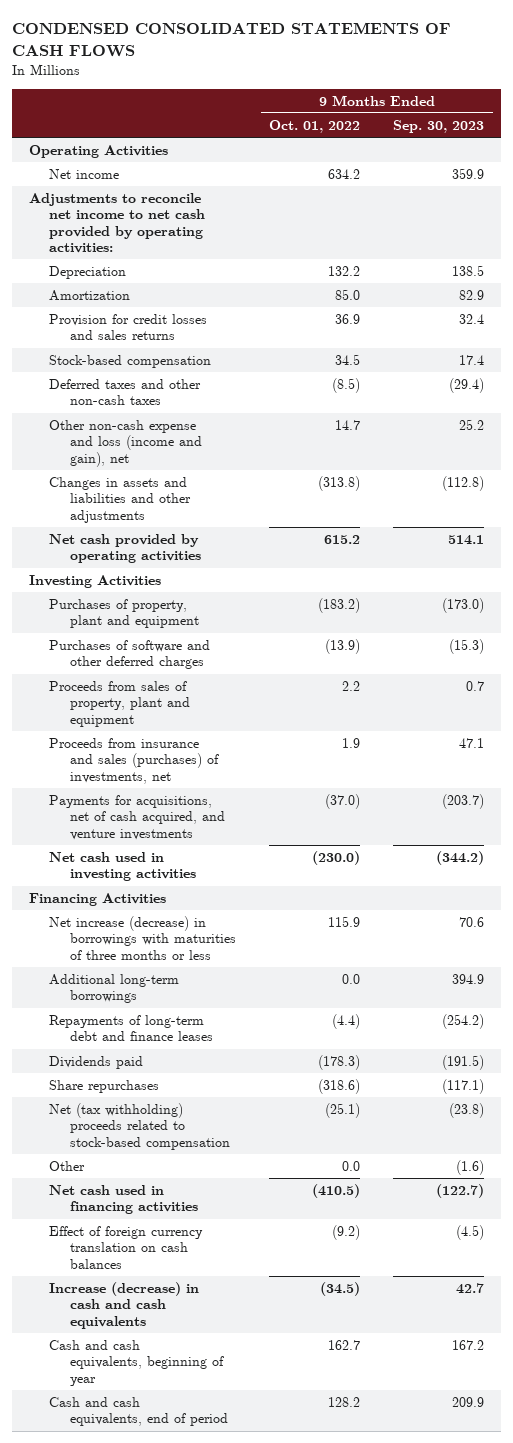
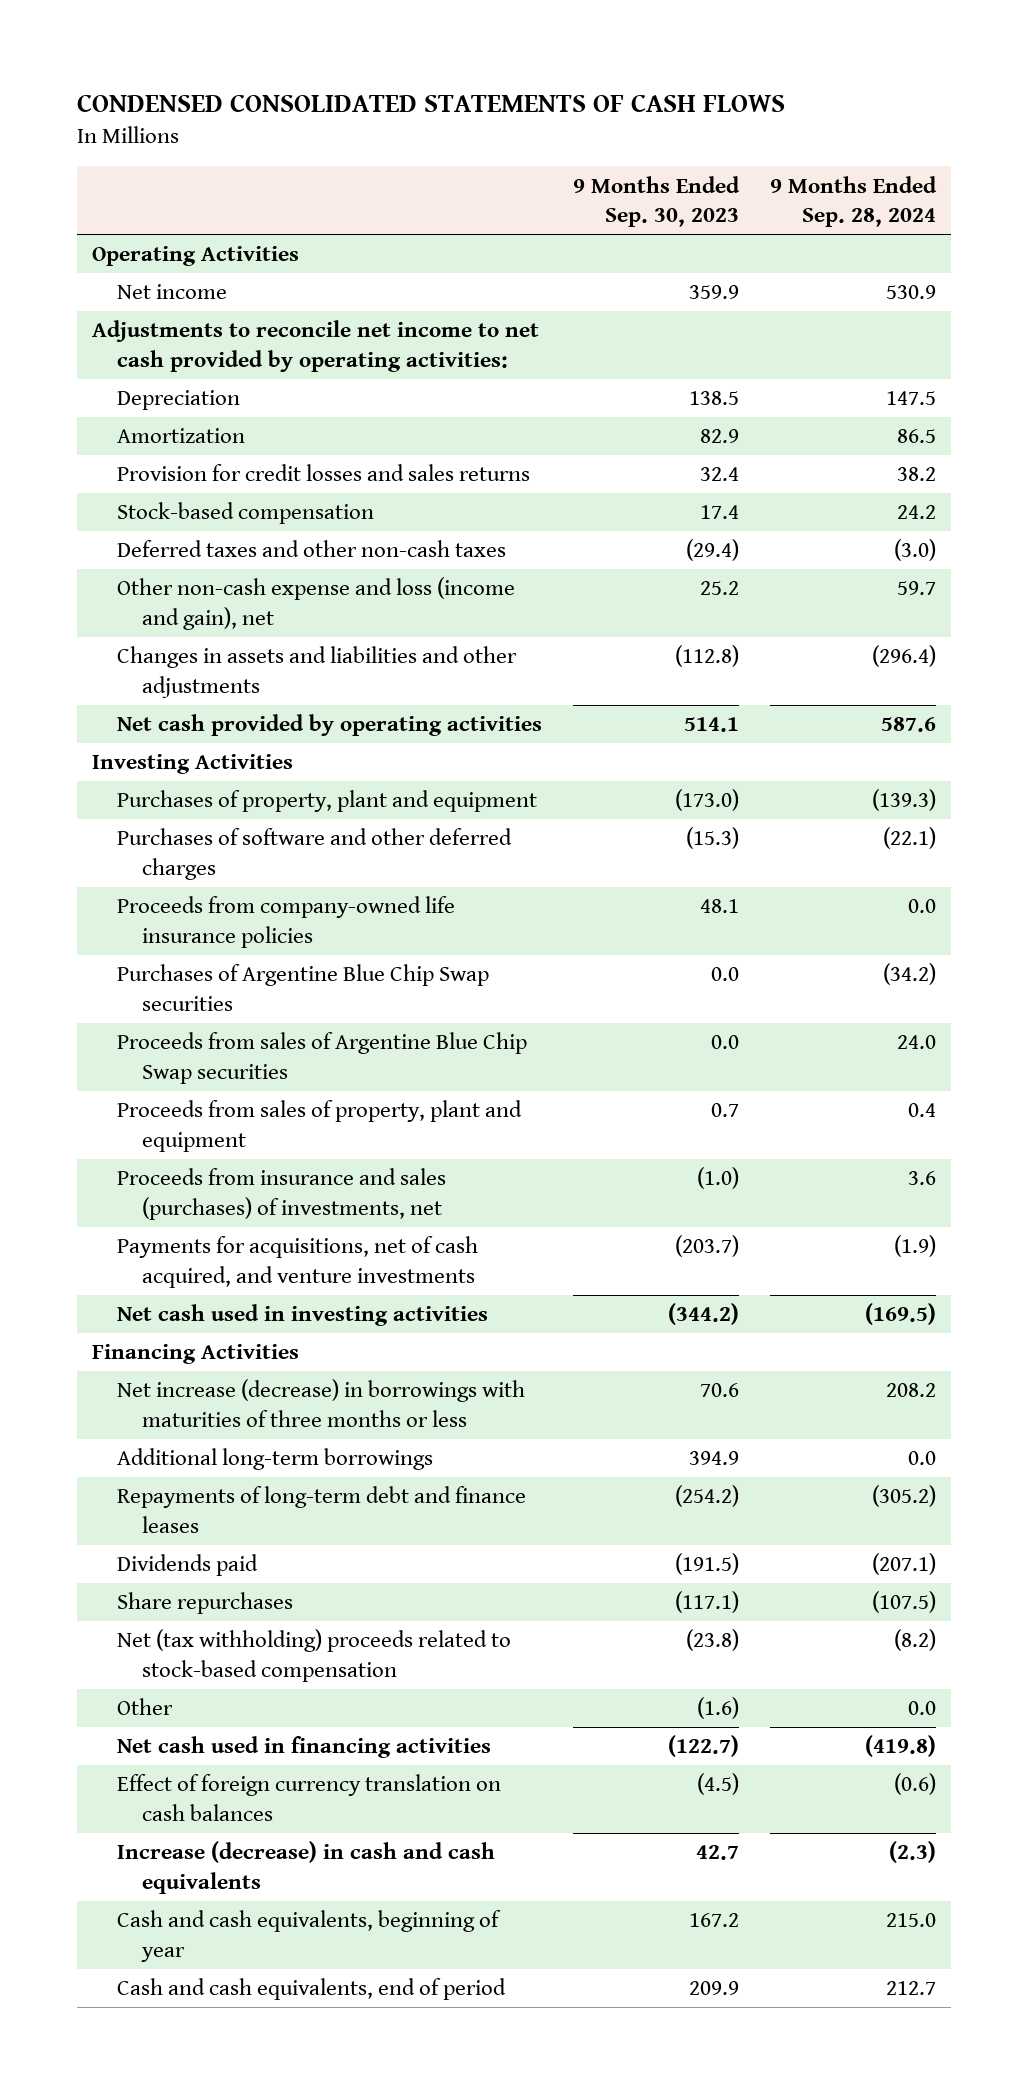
[269,119,361,133] Oct. 01, 2022 -> none
none -> [769,175,937,228] 9 Months Ended Sep. 28, 2024
none -> [116,896,455,948] Proceeds from company-owned life insurance policies
none -> [116,964,489,1011] Purchases of Argentine Blue Chip Swap securities
none -> [116,1032,527,1084] Proceeds from sales of Argentine Blue Chip Swap securities
[459,738,485,749] 47.1 -> [696,1167,739,1190] (1.0)

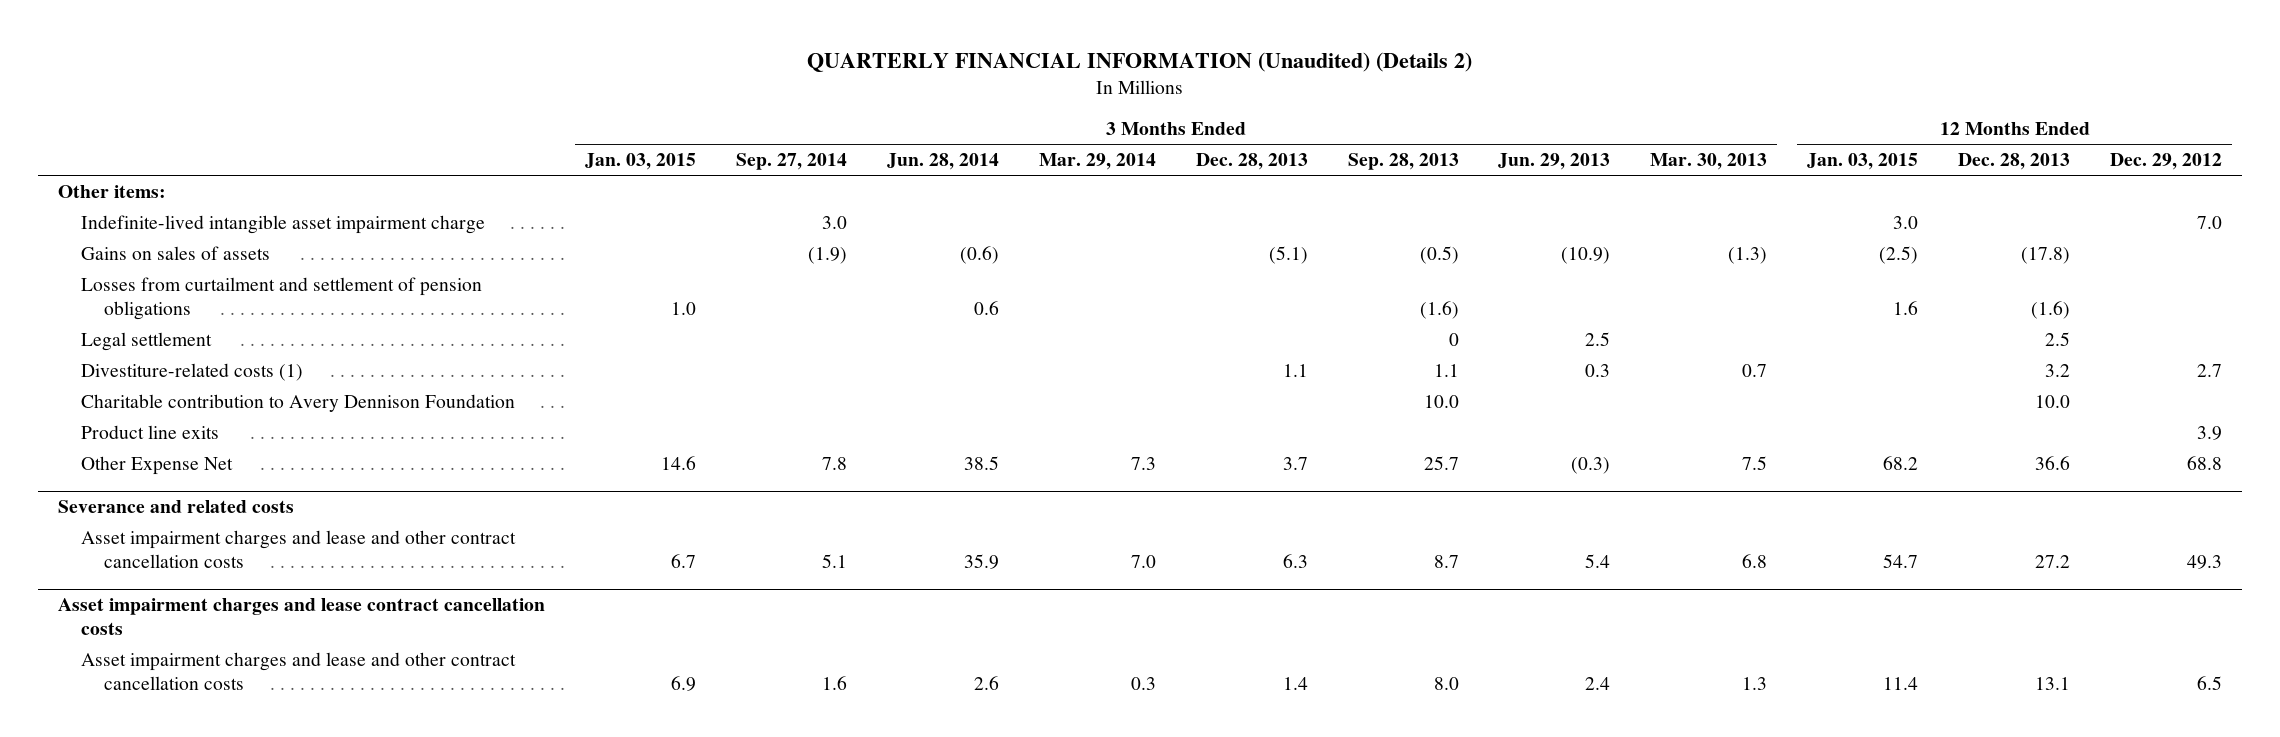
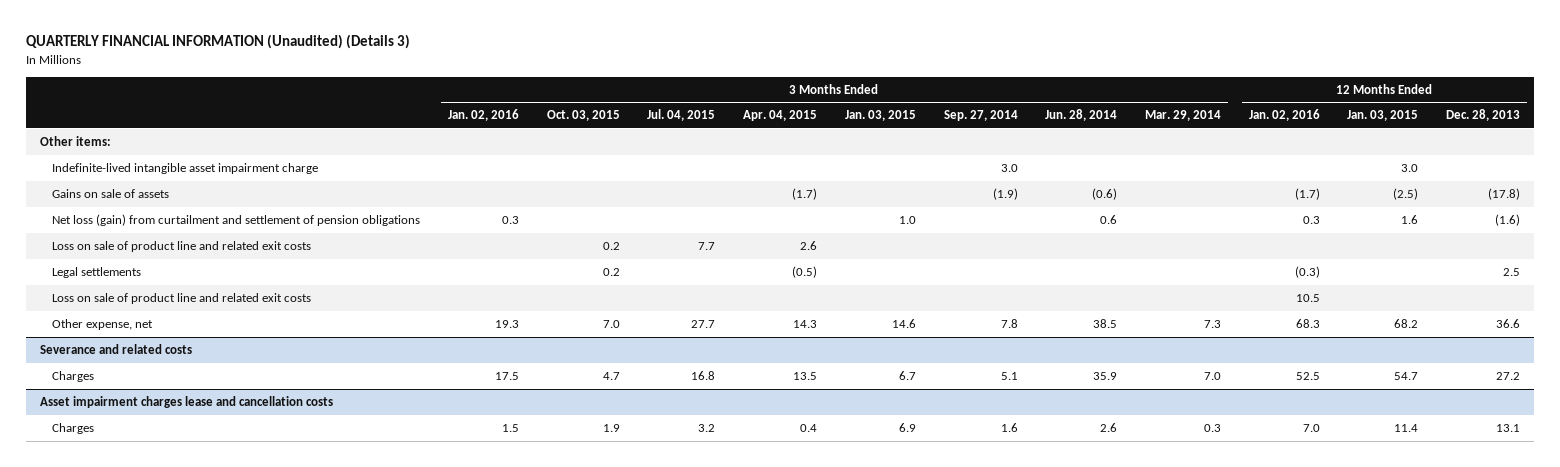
[807,52,1473,73] QUARTERLY FINANCIAL INFORMATION (Unaudited) (Details 2) -> [25,34,410,50] QUARTERLY FINANCIAL INFORMATION (Unaudited) (Details 3)
[1195,153,1308,171] Dec. 28, 2013 -> none
[1347,153,1459,171] Sep. 28, 2013 -> none
[1498,153,1611,171] Jun. 29, 2013 -> none
[1650,153,1768,171] Mar. 30, 2013 -> none
[2109,153,2222,171] Dec. 29, 2012 -> none
none -> [447,109,519,122] Jan. 02, 2016
none -> [546,110,620,122] Oct. 03, 2015
none -> [647,109,716,122] Jul. 04, 2015
none -> [743,110,818,122] Apr. 04, 2015
none -> [1248,109,1320,122] Jan. 02, 2016
[81,362,304,381] Divestiture-related costs (1) -> none
[81,393,516,412] Charitable contribution to Avery Dennison Foundation -> none
[81,245,271,260] Gains on sales of assets -> [52,189,170,199] Gains on sale of assets
[81,276,483,321] Losses from curtailment and settlement of pension obligations -> [52,214,421,227] Net loss (gain) from curtailment and settlement of pension obligations
none -> [52,241,312,253] Loss on sale of product line and related exit costs
[81,331,213,351] Legal settlement -> [52,267,142,279] Legal settlements
[81,424,220,439] Product line exits -> [52,293,312,305] Loss on sale of product line and related exit costs
[81,455,234,475] Other Expense Net -> [52,319,154,331] Other expense, net
[81,529,517,569] Asset impairment charges and lease and other contract cancellation costs -> [52,371,95,383] Charges
[58,597,546,636] Asset impairment charges and lease contract cancellation costs -> [39,396,333,409] Asset impairment charges lease and cancellation costs
[81,651,517,691] Asset impairment charges and lease and other contract cancellation costs -> [52,423,95,435] Charges

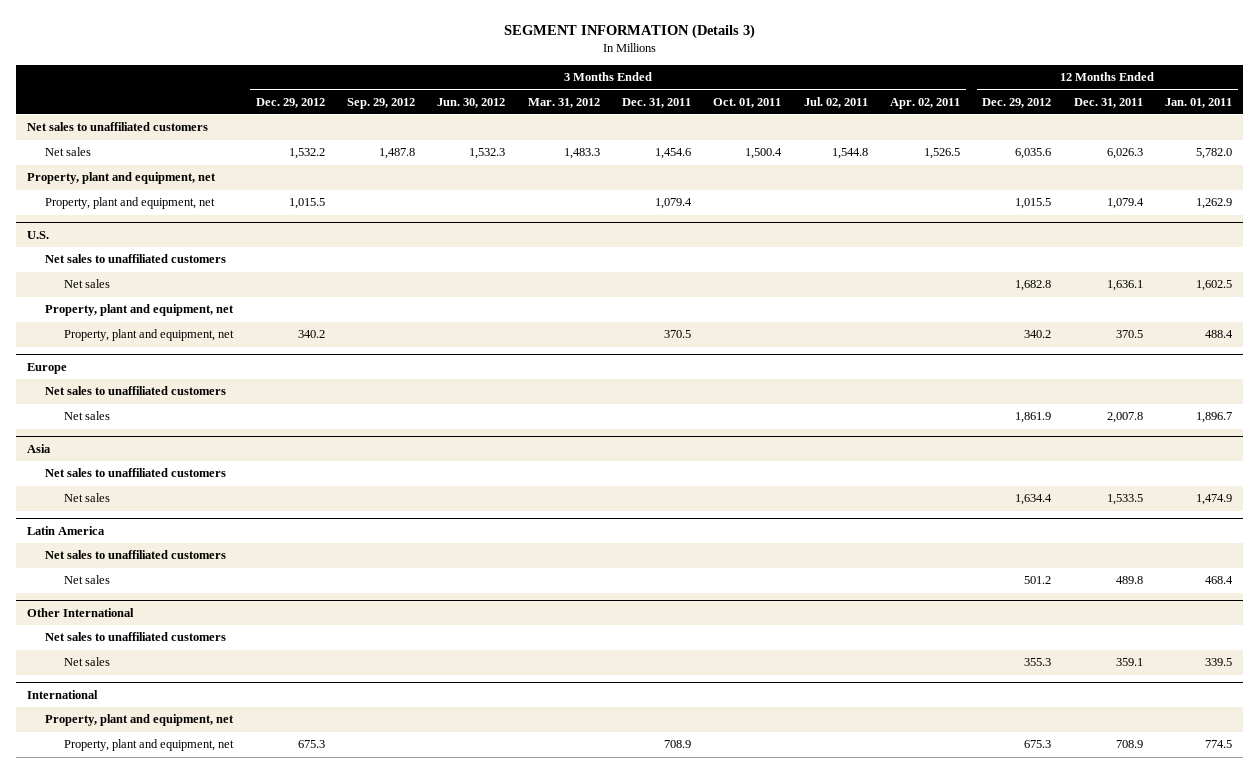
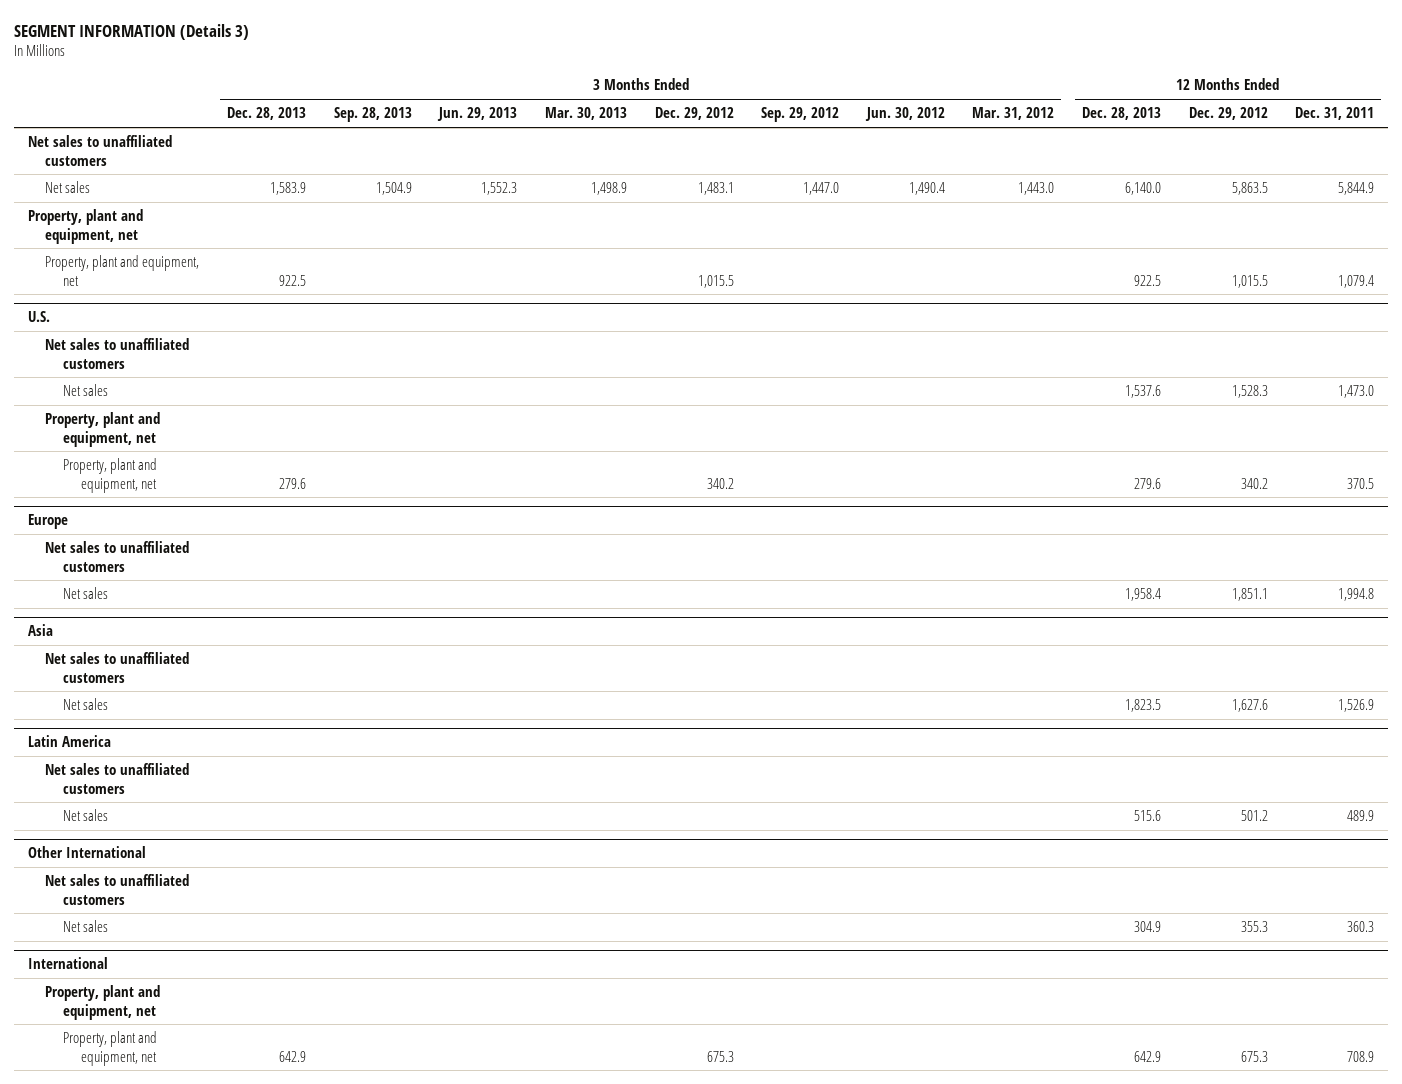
[622,97,692,108] Dec. 31, 2011 -> none
[713,97,782,108] Oct. 01, 2011 -> none
[803,96,868,108] Jul. 02, 2011 -> none
[890,97,961,109] Apr. 02, 2011 -> none
[1165,97,1233,108] Jan. 01, 2011 -> none
none -> [227,107,307,121] Dec. 28, 2013
none -> [333,107,412,123] Sep. 28, 2013
none -> [437,107,518,122] Jun. 29, 2013
none -> [544,107,627,121] Mar. 30, 2013
none -> [1081,107,1161,121] Dec. 28, 2013
[288,148,325,160] 1,532.2 -> [697,182,734,196] 1,483.1
[379,148,416,160] 1,487.8 -> [803,182,840,196] 1,447.0
[469,148,506,160] 1,532.3 -> [908,182,945,196] 1,490.4
[563,148,600,160] 1,483.3 -> [1018,182,1055,196] 1,443.0
[1015,148,1052,160] 6,035.6 -> [1231,182,1268,196] 5,863.5
[1106,148,1143,160] 6,026.3 -> [1338,182,1375,196] 5,844.9
[1015,280,1052,292] 1,682.8 -> [1231,385,1268,399] 1,528.3
[1106,280,1143,292] 1,636.1 -> [1338,385,1375,399] 1,473.0
[1015,412,1052,424] 1,861.9 -> [1231,588,1268,602] 1,851.1
[1106,412,1143,424] 2,007.8 -> [1338,588,1375,602] 1,994.8
[1015,494,1053,506] 1,634.4 -> [1231,699,1268,713] 1,627.6
[1106,494,1143,506] 1,533.5 -> [1338,699,1375,713] 1,526.9
[1115,576,1143,585] 489.8 -> [1347,810,1375,822] 489.9
[1115,658,1143,667] 359.1 -> [1347,921,1375,933] 360.3

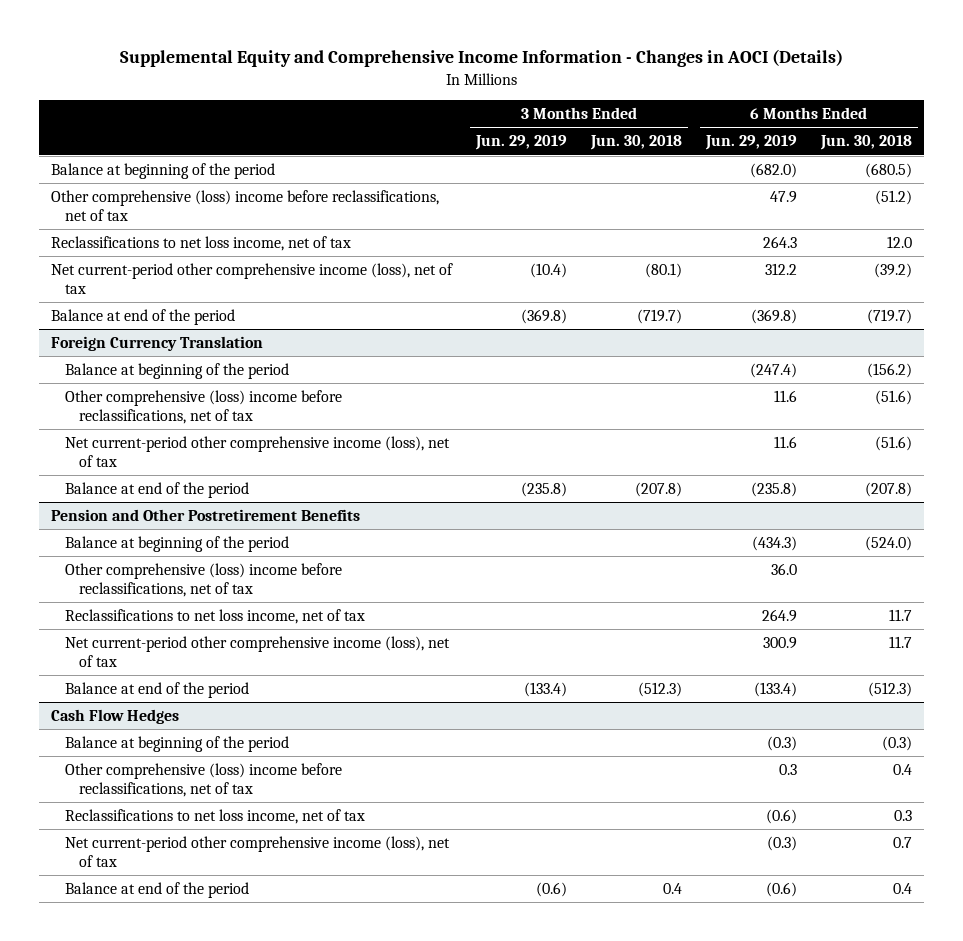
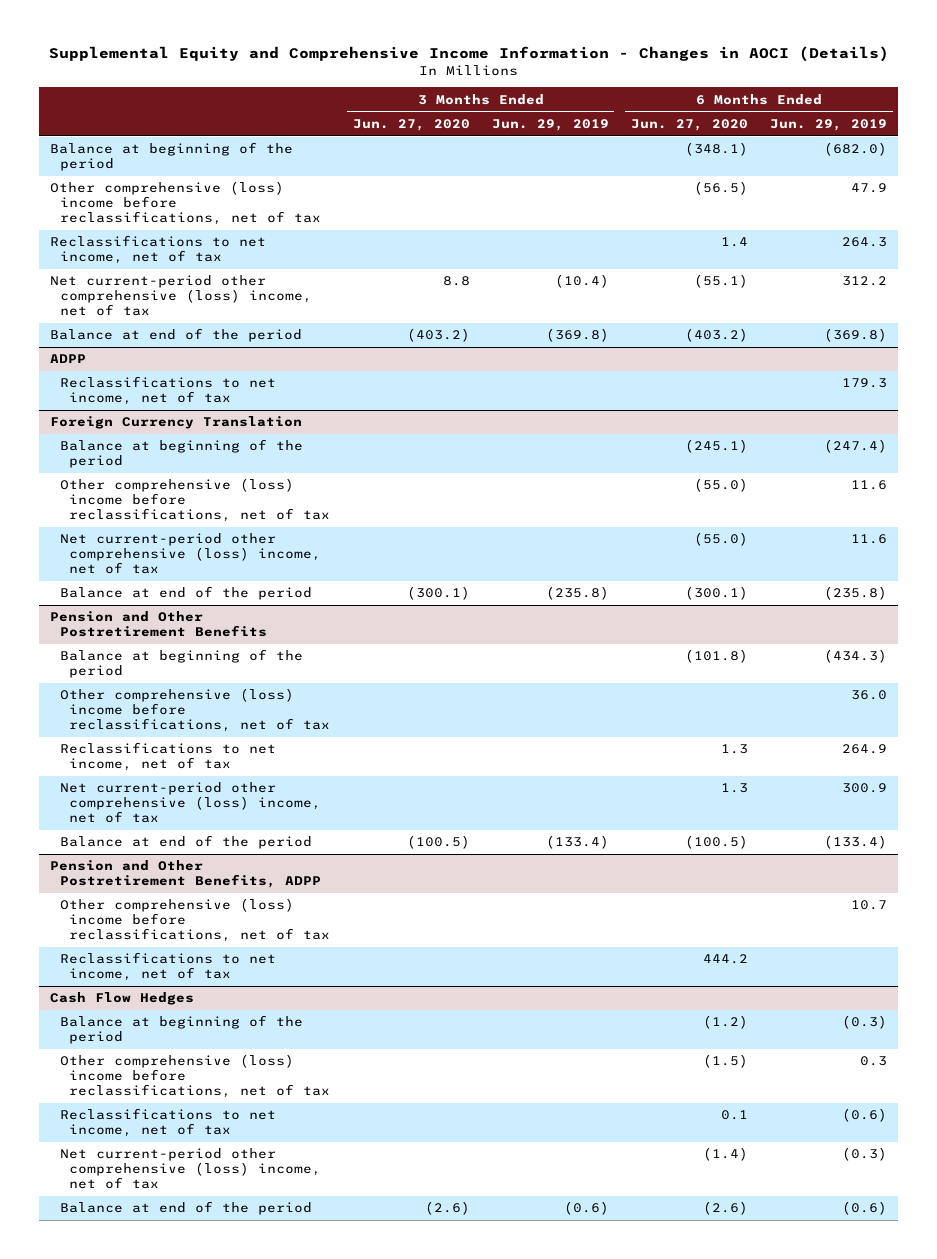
[590,135,683,151] Jun. 30, 2018 -> none
[820,135,913,151] Jun. 30, 2018 -> none
none -> [352,118,470,131] Jun. 27, 2020
none -> [631,118,749,131] Jun. 27, 2020
[51,235,352,251] Reclassifications to net loss income, net of tax -> [50,235,267,265] Reclassifications to net income, net of tax
[51,262,454,294] Net current-period other comprehensive income (loss), net of tax -> [50,275,312,316] Net current-period other comprehensive (loss) income, net of tax
none -> [50,354,87,364] ADPP
none -> [59,376,276,406] Reclassifications to net income, net of tax
[65,435,451,467] Net current-period other comprehensive income (loss), net of tax -> [59,533,322,574] Net current-period other comprehensive (loss) income, net of tax
[65,608,366,624] Reclassifications to net loss income, net of tax -> [59,742,276,772] Reclassifications to net income, net of tax
[65,635,451,667] Net current-period other comprehensive income (loss), net of tax -> [59,782,322,823] Net current-period other comprehensive (loss) income, net of tax
none -> [50,860,321,889] Pension and Other Postretirement Benefits, ADPP
none -> [59,898,331,942] Other comprehensive (loss) income before reclassifications, net of tax
none -> [59,952,276,982] Reclassifications to net income, net of tax
[65,808,366,824] Reclassifications to net loss income, net of tax -> [59,1108,276,1138] Reclassifications to net income, net of tax
[65,835,451,867] Net current-period other comprehensive income (loss), net of tax -> [59,1148,322,1189] Net current-period other comprehensive (loss) income, net of tax

